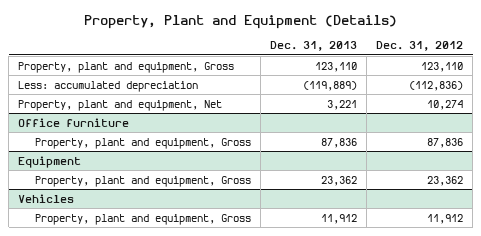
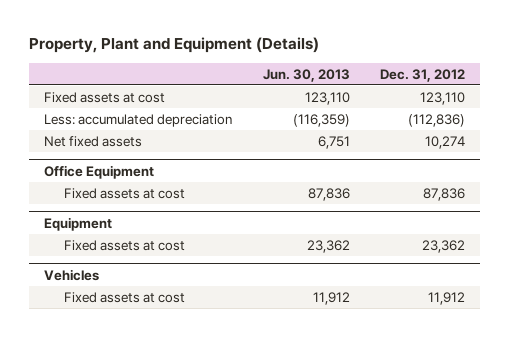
[269,41,357,52] Dec. 31, 2013 -> none
none -> [262,68,350,82] Jun. 30, 2013
[18,61,235,73] Property, plant and equipment, Gross -> [43,91,165,103] Fixed assets at cost
[18,99,223,111] Property, plant and equipment, Net -> [43,135,142,147] Net fixed assets
[18,117,130,127] Office furniture -> [43,164,154,179] Office Equipment
[34,137,251,149] Property, plant and equipment, Gross -> [64,187,186,199] Fixed assets at cost
[34,175,251,187] Property, plant and equipment, Gross -> [64,239,186,251] Fixed assets at cost
[34,213,251,225] Property, plant and equipment, Gross -> [64,291,186,303] Fixed assets at cost

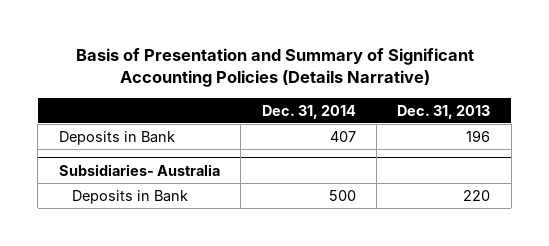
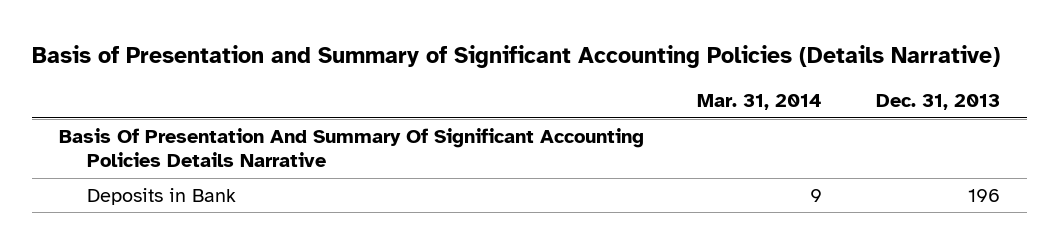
[261,104,356,119] Dec. 31, 2014 -> none
none -> [697,94,823,111] Mar. 31, 2014
none -> [59,127,645,168] Basis Of Presentation And Summary Of Significant Accounting Policies Details Narrative
[58,163,220,176] Subsidiaries- Australia -> none
[71,189,188,204] Deposits in Bank -> none

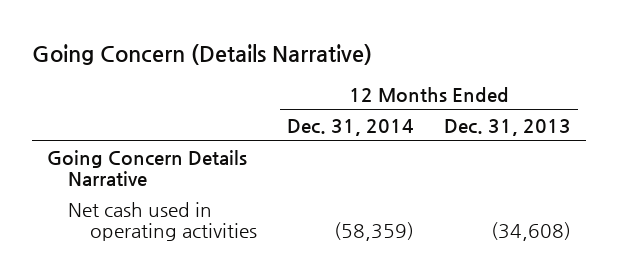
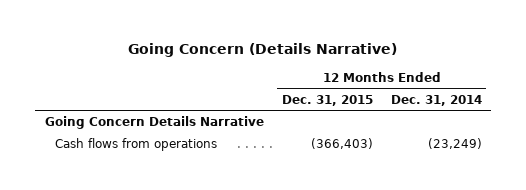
[444,118,572,136] Dec. 31, 2013 -> none
none -> [281,94,373,106] Dec. 31, 2015
[68,201,258,242] Net cash used in operating activities -> none
none -> [55,138,218,152] Cash flows from operations

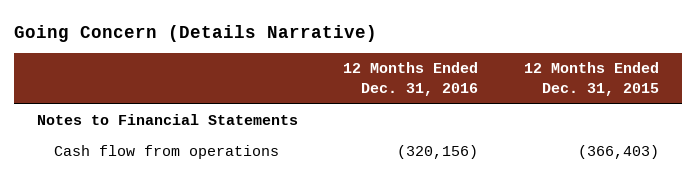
[390,94,482,106] Dec. 31, 2014 -> none
none -> [343,62,479,96] 12 Months Ended Dec. 31, 2016
[44,116,264,130] Going Concern Details Narrative -> none
none -> [36,113,298,125] Notes to Financial Statements
[55,138,218,152] Cash flows from operations -> [54,144,280,159] Cash flow from operations

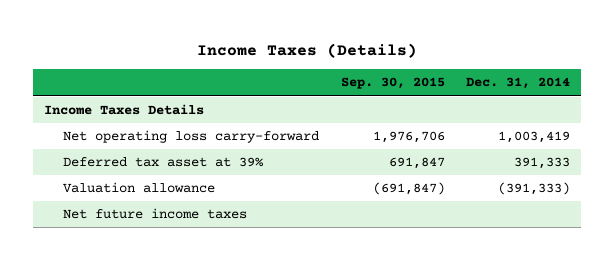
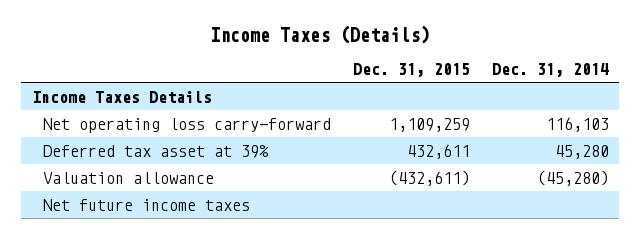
[340,77,445,90] Sep. 30, 2015 -> none
none -> [353,62,471,77] Dec. 31, 2015
[498,131,571,144] 1,003,419 -> [545,116,609,132] 116,103
[514,157,571,170] 391,333 -> [554,144,609,159] 45,280
[498,182,571,196] (391,333) -> [536,169,609,186] (45,280)

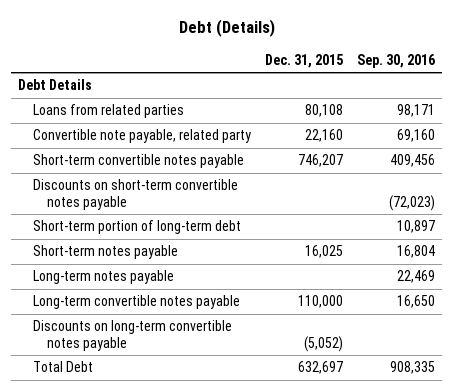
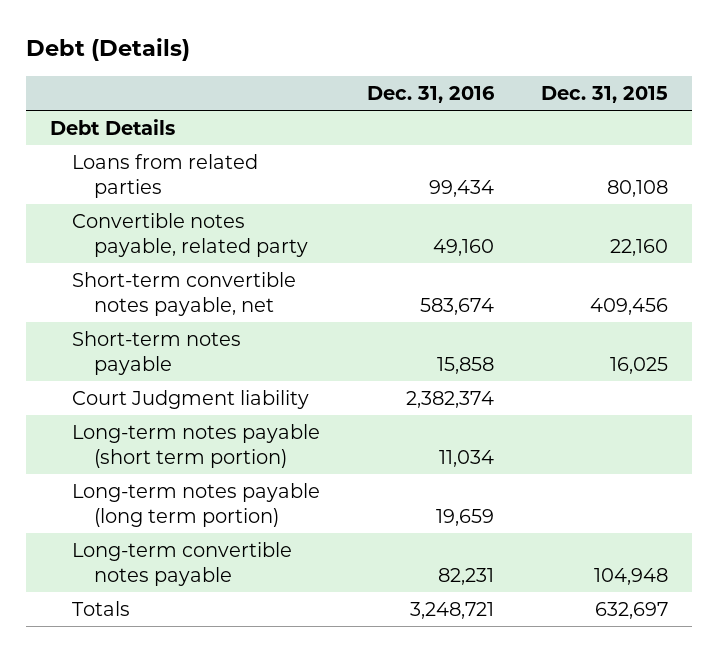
[357,53,436,68] Sep. 30, 2016 -> none
none -> [367,85,496,103] Dec. 31, 2016
[32,179,238,211] Discounts on short-term convertible notes payable -> none
[32,220,241,235] Short-term portion of long-term debt -> none
[32,129,251,144] Convertible note payable, related party -> [72,212,309,257] Convertible notes payable, related party
[32,154,244,169] Short-term convertible notes payable -> [72,271,297,316] Short-term convertible notes payable, net
[297,154,343,168] 746,207 -> [590,297,669,315] 409,456
[32,320,232,352] Discounts on long-term convertible notes payable -> none
none -> [72,389,310,409] Court Judgment liability
none -> [72,423,321,468] Long-term notes payable (short term portion)
[32,270,174,285] Long-term notes payable -> [72,482,321,527] Long-term notes payable (long term portion)
[297,295,343,309] 110,000 -> [594,567,669,585] 104,948
[32,361,93,373] Total Debt -> [72,600,131,616] Totals

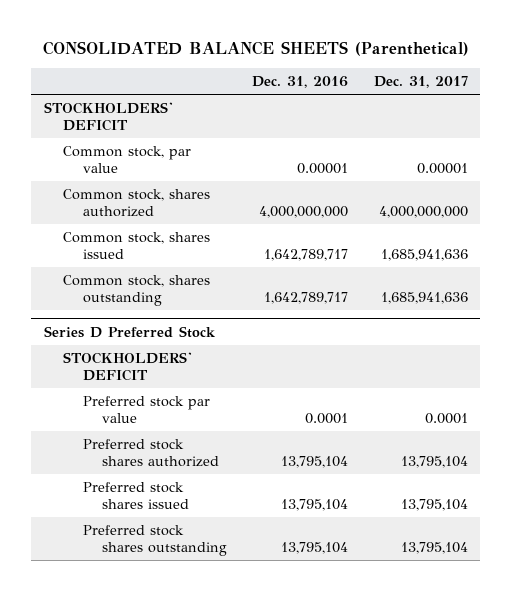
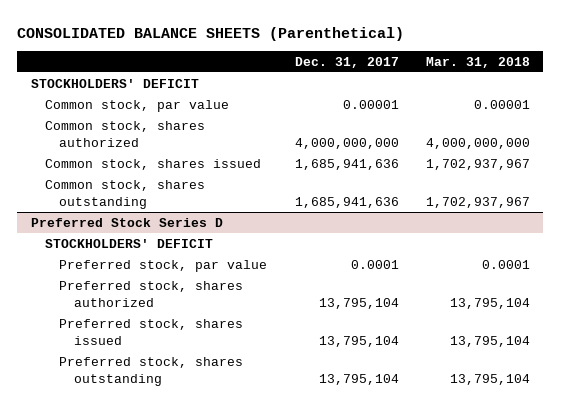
[252,76,349,89] Dec. 31, 2016 -> none
none -> [425,56,530,68] Mar. 31, 2018
[43,325,216,338] Series D Preferred Stock -> [30,217,223,227] Preferred Stock Series D
[82,396,210,423] Preferred stock par value -> [59,259,268,272] Preferred stock, par value
[82,439,220,467] Preferred stock shares authorized -> [59,280,244,307] Preferred stock, shares authorized
[82,482,190,509] Preferred stock shares issued -> [59,318,244,345] Preferred stock, shares issued
[82,525,228,556] Preferred stock shares outstanding -> [59,356,244,386] Preferred stock, shares outstanding

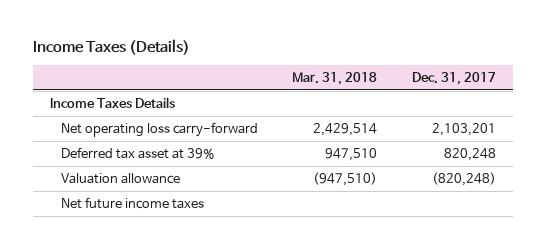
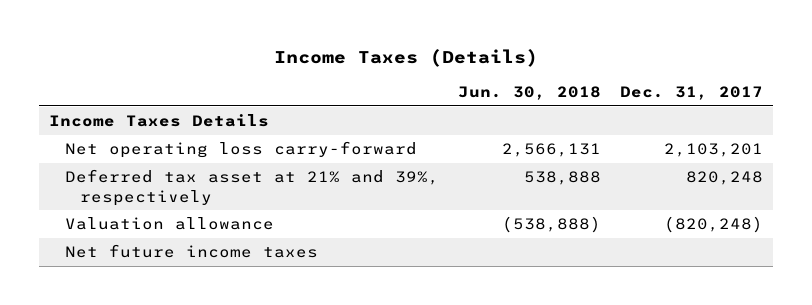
[292,72,378,86] Mar. 31, 2018 -> none
none -> [457,86,601,101] Jun. 30, 2018
[60,146,215,159] Deferred tax asset at 39% -> [64,169,439,206] Deferred tax asset at 21% and 39%, respectively

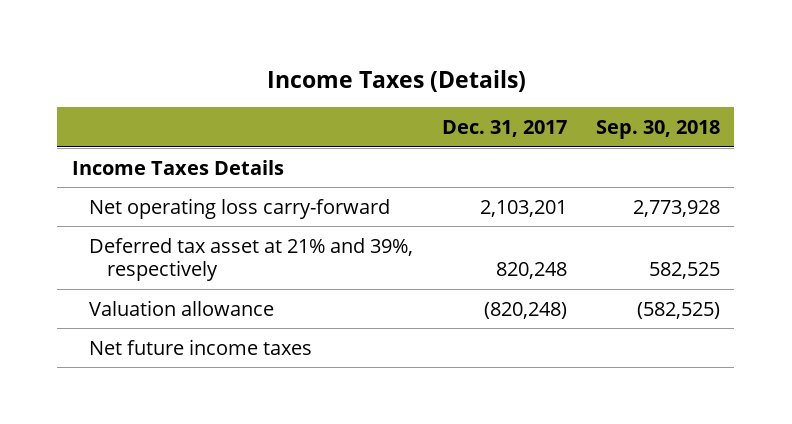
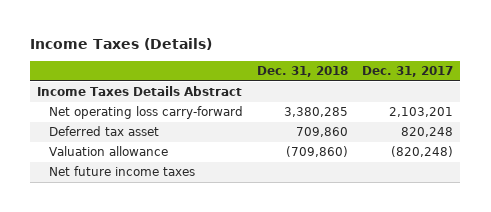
[596,119,721,139] Sep. 30, 2018 -> none
none -> [257,66,349,78] Dec. 31, 2018
[71,159,284,175] Income Taxes Details -> [37,86,243,97] Income Taxes Details Abstract
[89,237,414,282] Deferred tax asset at 21% and 39%, respectively -> [48,126,159,137] Deferred tax asset

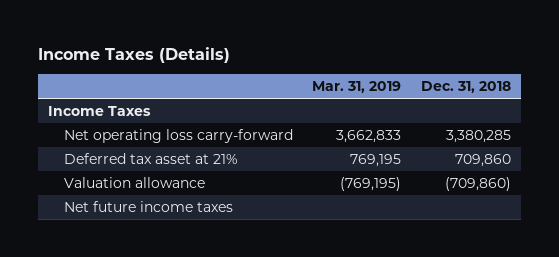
[362,66,454,78] Dec. 31, 2017 -> none
none -> [312,81,402,94] Mar. 31, 2019
[37,86,243,97] Income Taxes Details Abstract -> [48,105,152,116] Income Taxes
[48,126,159,137] Deferred tax asset -> [63,152,238,164] Deferred tax asset at 21%

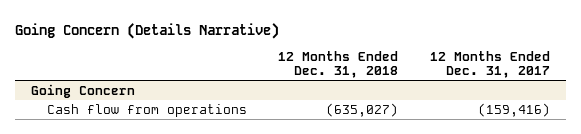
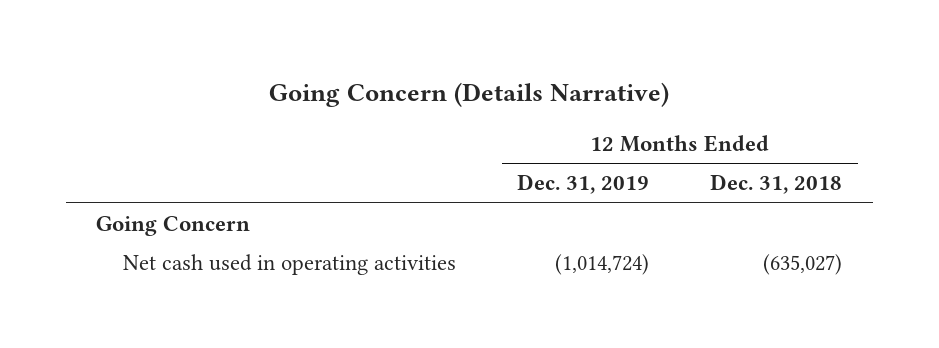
[429,50,550,78] 12 Months Ended Dec. 31, 2017 -> none
none -> [517,174,650,195] Dec. 31, 2019
[46,103,247,117] Cash flow from operations -> [122,254,456,276] Net cash used in operating activities

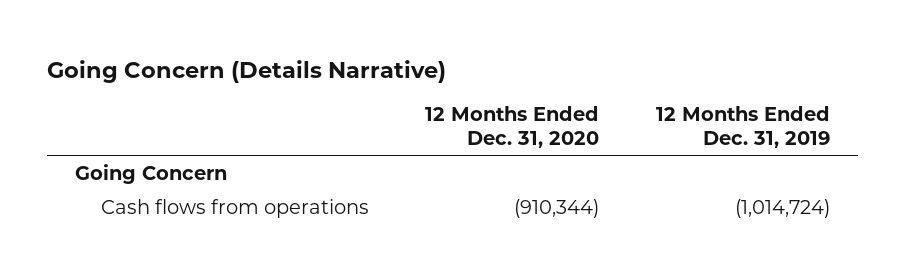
[710,174,843,195] Dec. 31, 2018 -> none
none -> [425,106,600,149] 12 Months Ended Dec. 31, 2020
[122,254,456,276] Net cash used in operating activities -> [100,198,369,218] Cash flows from operations

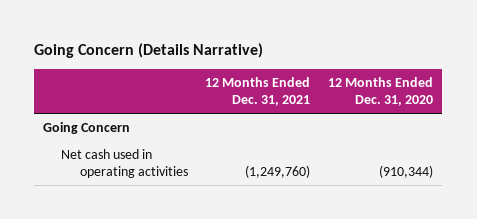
[655,106,830,149] 12 Months Ended Dec. 31, 2019 -> none
none -> [205,77,311,107] 12 Months Ended Dec. 31, 2021
[100,198,369,218] Cash flows from operations -> [61,149,188,179] Net cash used in operating activities

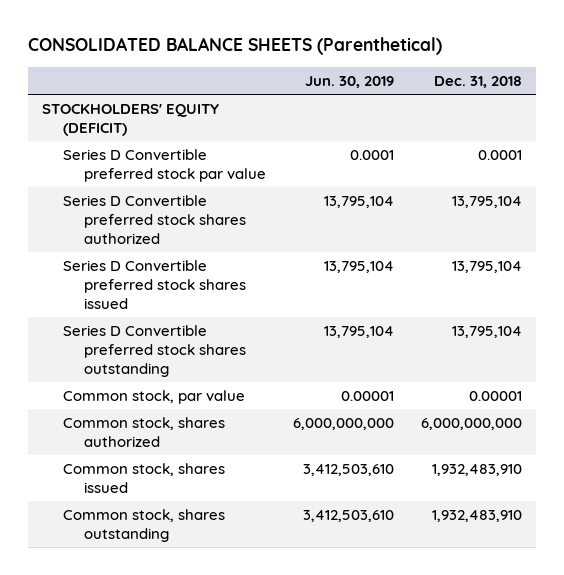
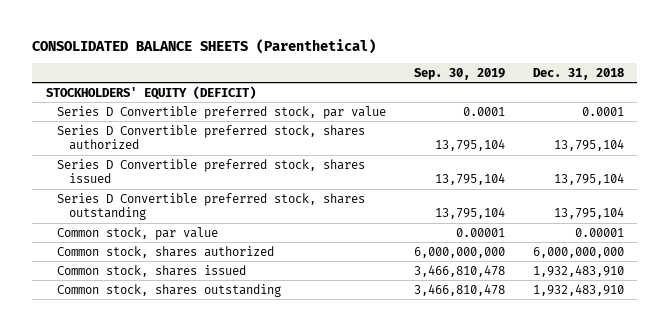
[304,75,394,88] Jun. 30, 2019 -> none
none -> [413,67,505,80] Sep. 30, 2019
[62,149,266,182] Series D Convertible preferred stock par value -> [57,105,387,119] Series D Convertible preferred stock, par value
[62,195,246,244] Series D Convertible preferred stock shares authorized -> [57,124,366,151] Series D Convertible preferred stock, shares authorized
[62,260,246,309] Series D Convertible preferred stock shares issued -> [57,158,366,184] Series D Convertible preferred stock, shares issued
[62,325,246,377] Series D Convertible preferred stock shares outstanding -> [57,192,366,221] Series D Convertible preferred stock, shares outstanding

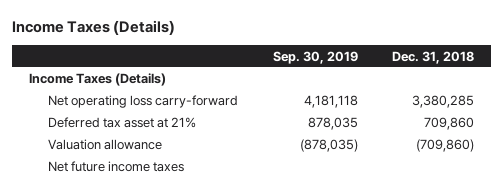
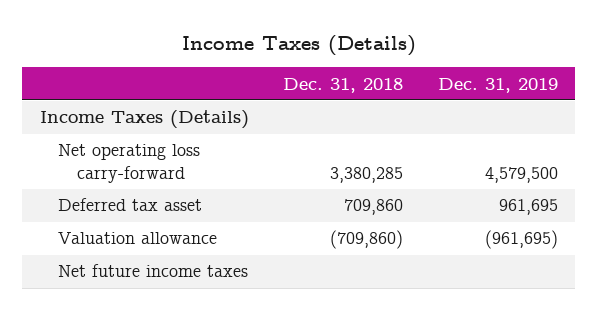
[272,50,358,64] Sep. 30, 2019 -> none
none -> [438,77,559,93] Dec. 31, 2019
[48,117,197,129] Deferred tax asset at 21% -> [58,198,203,212] Deferred tax asset

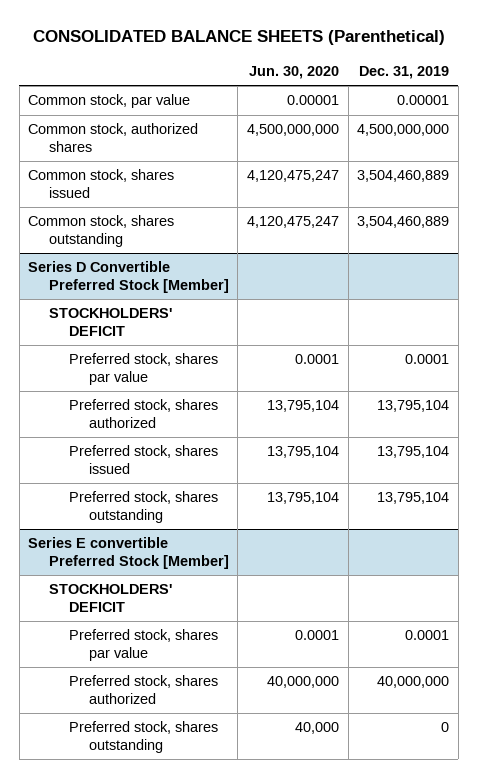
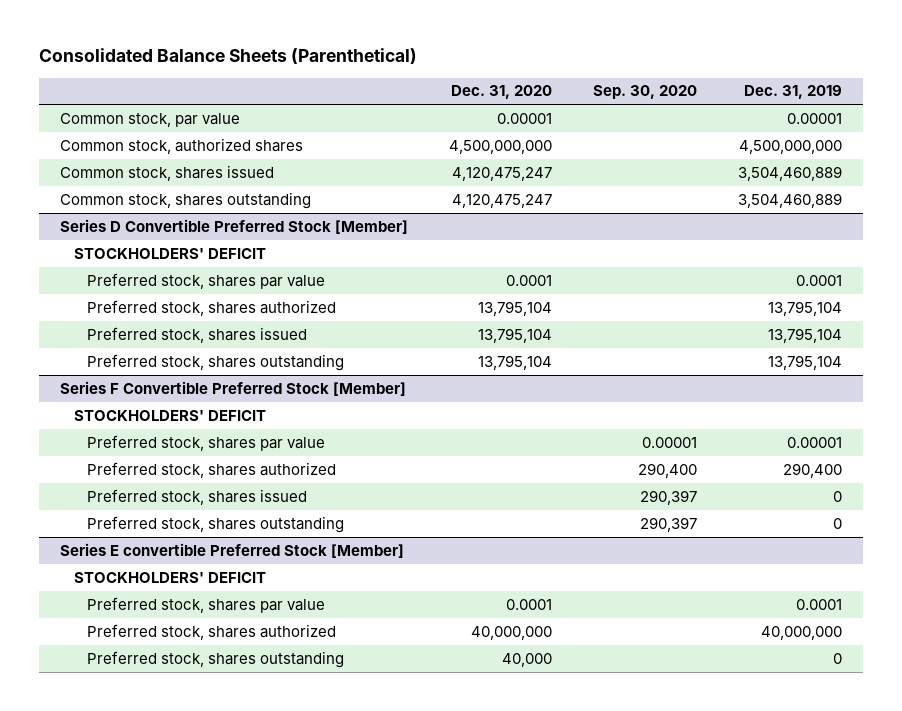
[32,29,445,45] CONSOLIDATED BALANCE SHEETS (Parenthetical) -> [38,48,417,65] Consolidated Balance Sheets (Parenthetical)
[248,65,339,79] Jun. 30, 2020 -> none
none -> [450,85,552,100] Dec. 31, 2020
none -> [593,85,698,100] Sep. 30, 2020
none -> [59,380,406,396] Series F Convertible Preferred Stock [Member]
none -> [73,409,266,421] STOCKHOLDERS' DEFICIT
none -> [87,434,326,451] Preferred stock, shares par value
none -> [87,461,337,478] Preferred stock, shares authorized
none -> [87,488,308,505] Preferred stock, shares issued
none -> [87,515,345,533] Preferred stock, shares outstanding

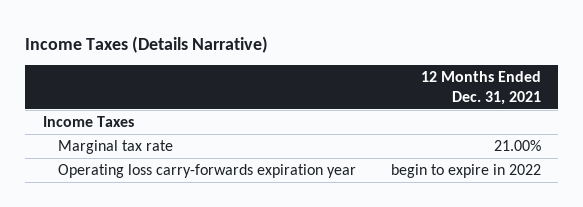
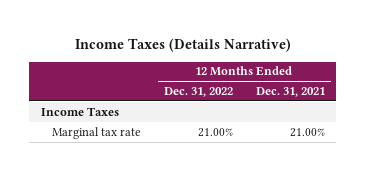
none -> [164,87,234,98] Dec. 31, 2022
[57,164,356,179] Operating loss carry-forwards expiration year -> none

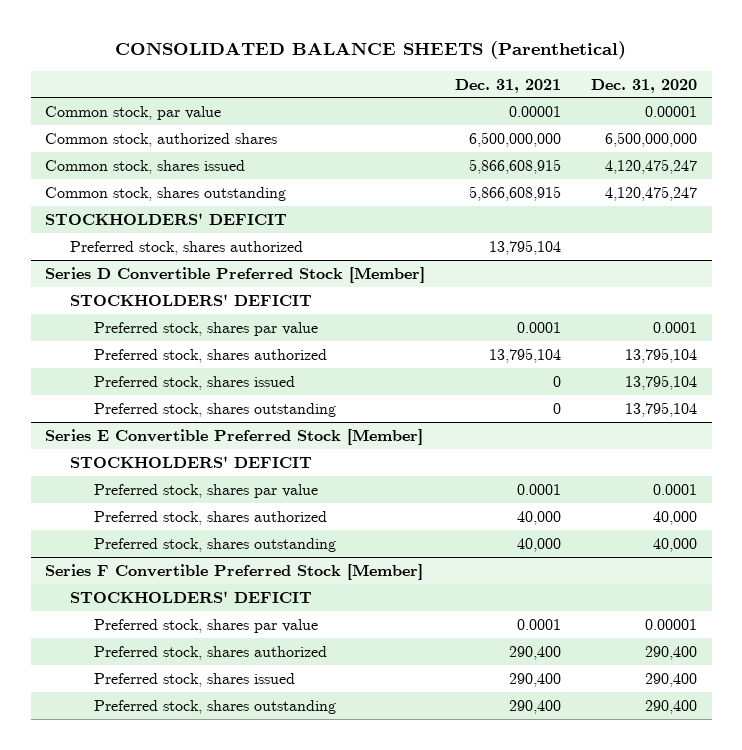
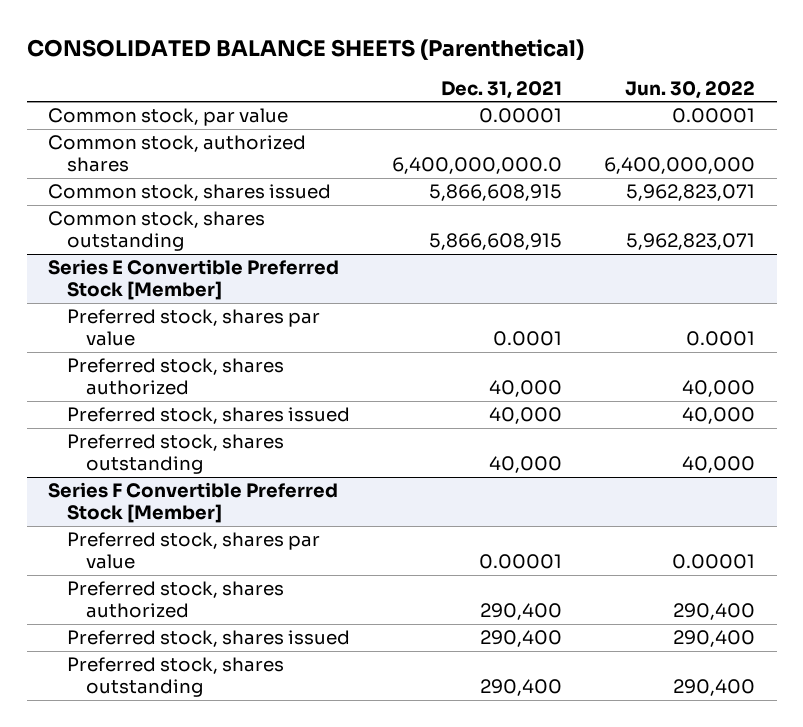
[590,78,697,93] Dec. 31, 2020 -> none
none -> [625,80,756,99] Jun. 30, 2022
[469,131,562,147] 6,500,000,000 -> [392,157,563,175] 6,400,000,000.0
[45,212,288,225] STOCKHOLDERS' DEFICIT -> none
[69,240,303,255] Preferred stock, shares authorized -> none
[45,266,426,283] Series D Convertible Preferred Stock [Member] -> none
[69,293,312,306] STOCKHOLDERS' DEFICIT -> none
[94,321,319,336] Preferred stock, shares par value -> none
[94,348,328,363] Preferred stock, shares authorized -> none
[94,375,296,390] Preferred stock, shares issued -> none
[94,402,337,417] Preferred stock, shares outstanding -> none
[69,455,312,468] STOCKHOLDERS' DEFICIT -> none
none -> [66,407,350,425] Preferred stock, shares issued
[69,590,312,603] STOCKHOLDERS' DEFICIT -> none
[517,618,562,630] 0.0001 -> [479,554,563,570] 0.00001

